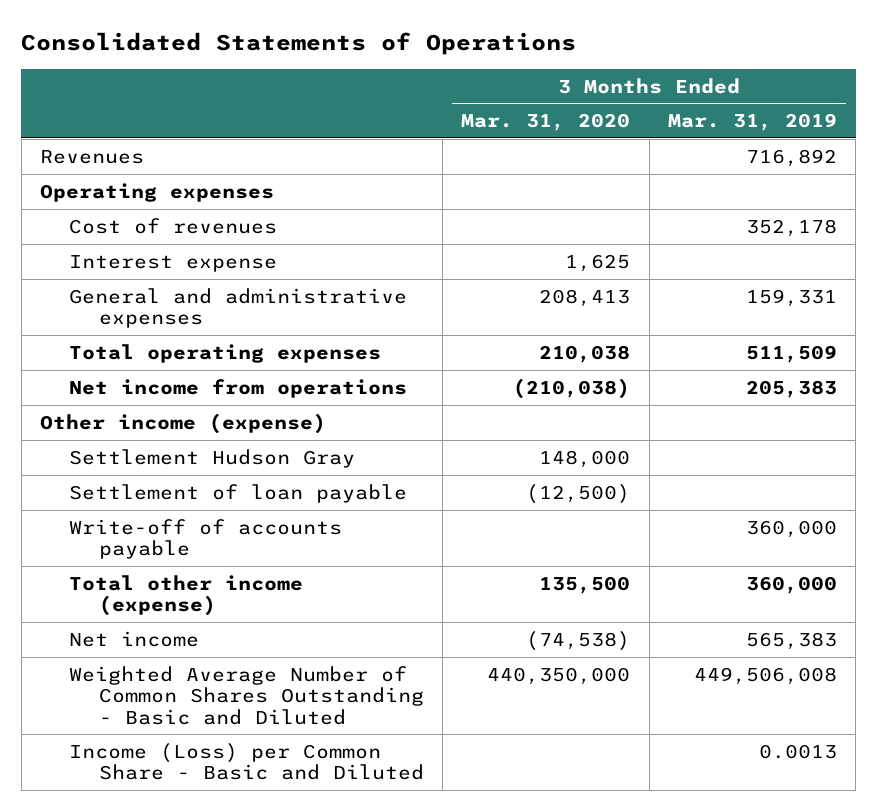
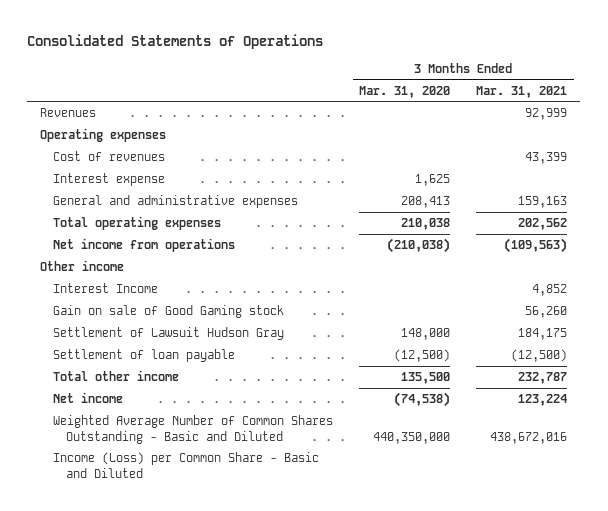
[667,113,837,132] Mar. 31, 2019 -> none
none -> [476,85,568,98] Mar. 31, 2021
[39,412,326,434] Other income (expense) -> [40,260,125,272] Other income
none -> [52,283,158,294] Interest Income
none -> [52,305,284,319] Gain on sale of Good Gaming stock
[69,448,356,468] Settlement Hudson Gray -> [52,327,284,341] Settlement of Lawsuit Hudson Gray
[69,518,343,560] Write-off of accounts payable -> none
[69,574,304,617] Total other income (expense) -> [52,370,179,382] Total other income

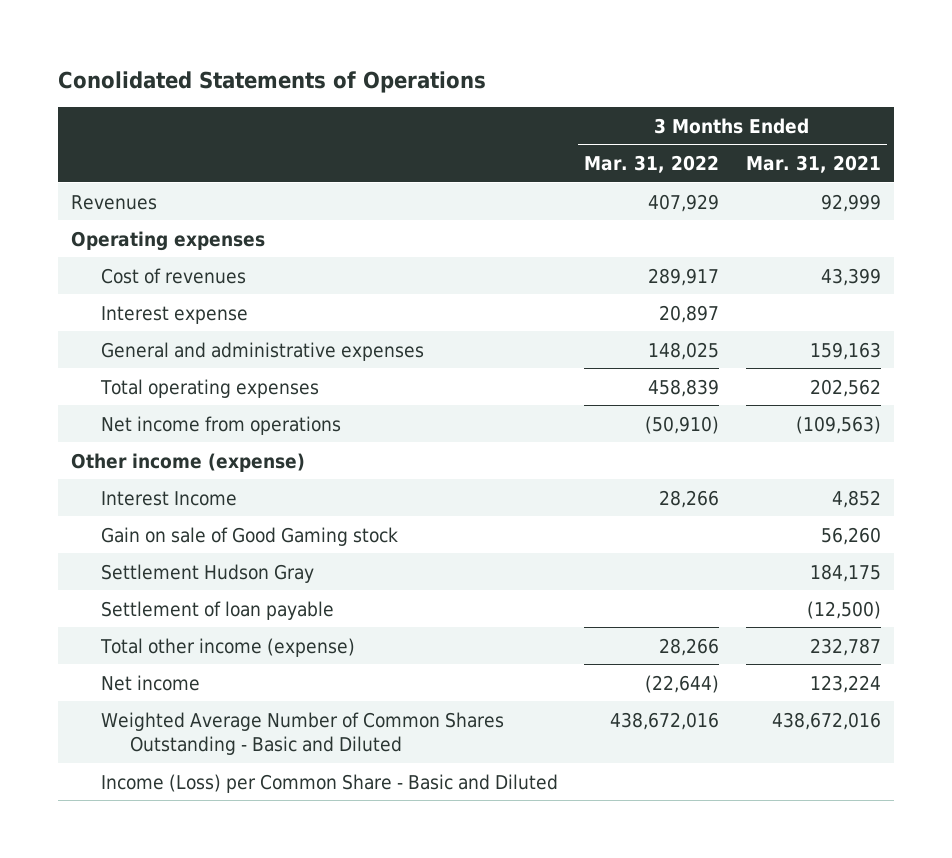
[27,33,324,49] Consolidated Statements of Operations -> [58,70,487,93] Conolidated Statements of Operations
[359,85,451,98] Mar. 31, 2020 -> none
none -> [584,154,720,173] Mar. 31, 2022
[40,260,125,272] Other income -> [71,452,306,472] Other income (expense)
[52,327,284,341] Settlement of Lawsuit Hudson Gray -> [100,563,314,583] Settlement Hudson Gray
[52,370,179,382] Total other income -> [99,637,355,657] Total other income (expense)

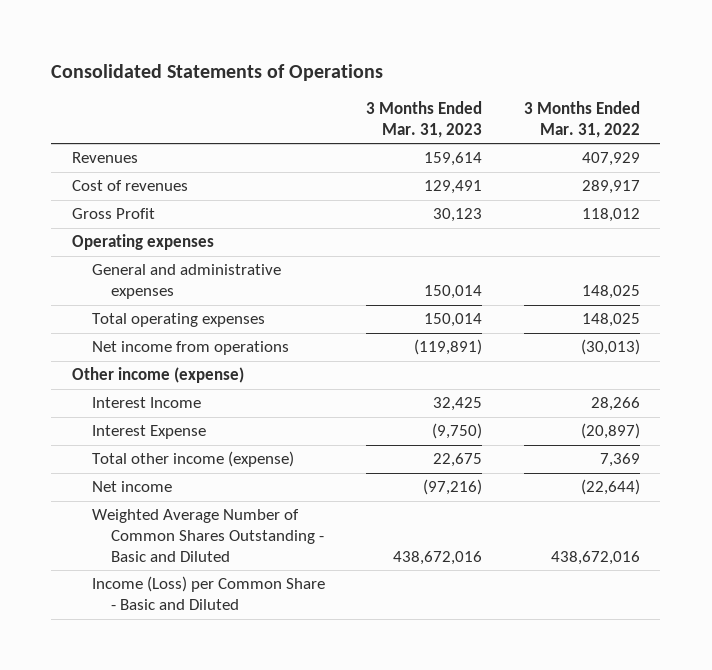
[58,70,487,93] Conolidated Statements of Operations -> [51,63,384,81] Consolidated Statements of Operations
[745,154,881,173] Mar. 31, 2021 -> none
none -> [366,101,483,138] 3 Months Ended Mar. 31, 2023
[100,305,248,324] Interest expense -> none
none -> [72,208,156,220] Gross Profit
[71,230,266,251] Operating expenses -> [72,234,215,251] Operating expenses
[648,378,720,397] 458,839 -> [581,313,640,328] 148,025
[645,415,720,434] (50,910) -> [580,339,640,356] (30,013)
[100,526,398,546] Gain on sale of Good Gaming stock -> none
[100,563,314,583] Settlement Hudson Gray -> none
[100,600,334,620] Settlement of loan payable -> none
none -> [91,425,206,440] Interest Expense
[659,637,720,656] 28,266 -> [599,453,640,468] 7,369

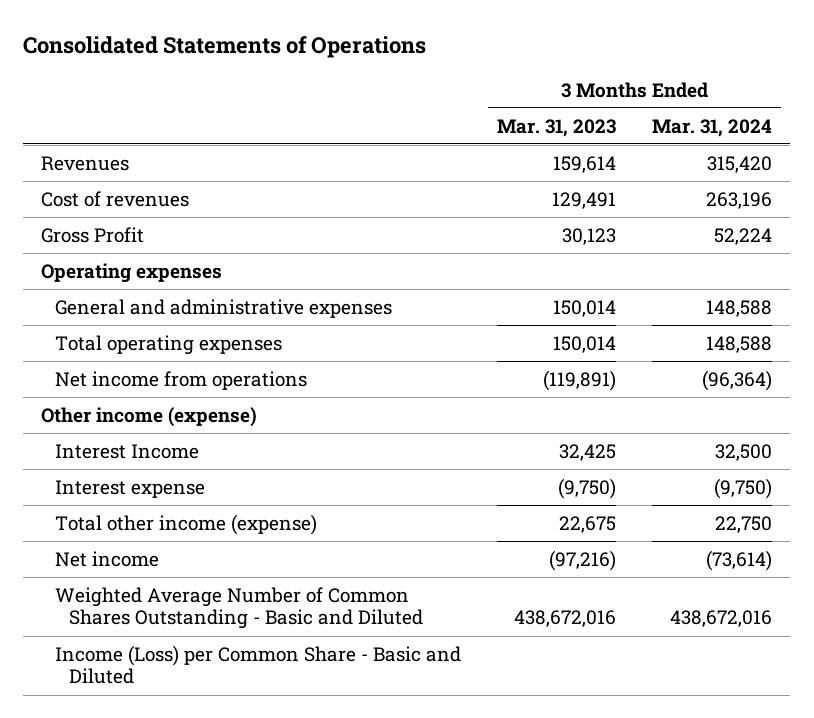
[523,101,640,138] 3 Months Ended Mar. 31, 2022 -> none
none -> [652,118,773,137] Mar. 31, 2024
[91,425,206,440] Interest Expense -> [55,479,206,498] Interest expense

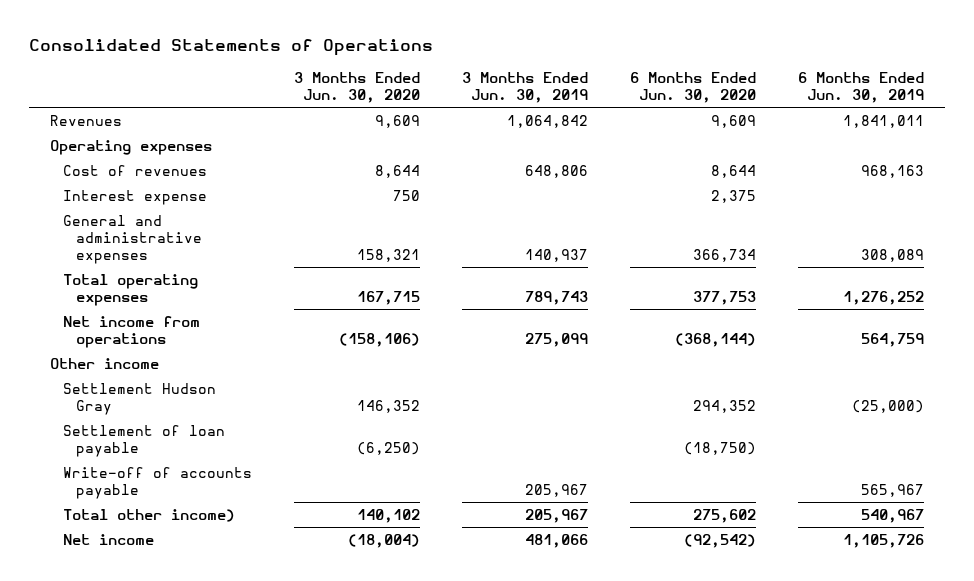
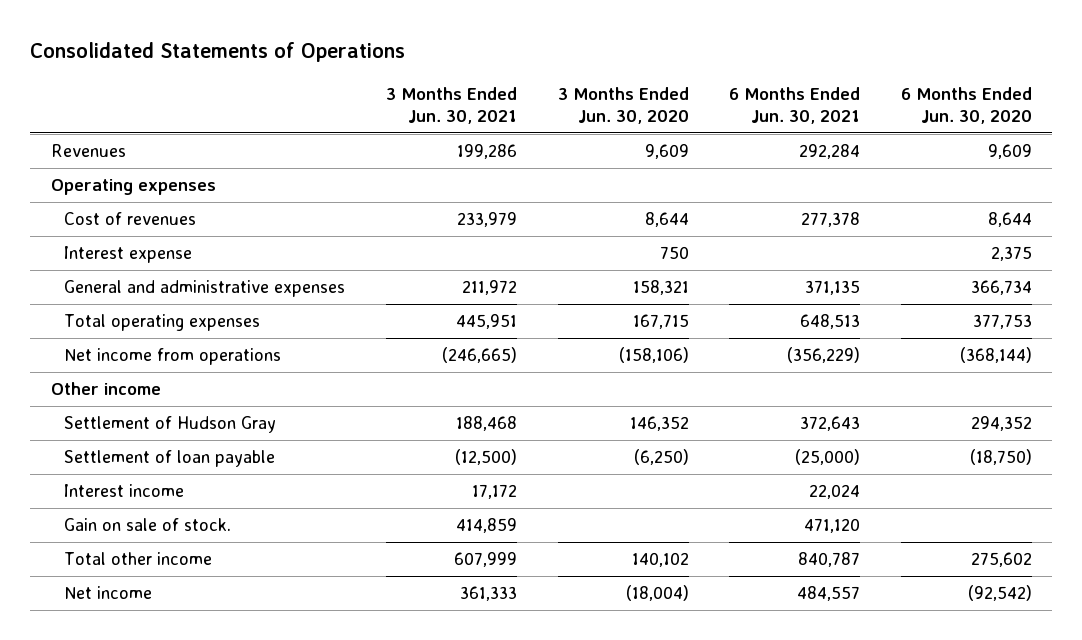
[461,72,588,104] 3 Months Ended Jun. 30, 2019 -> none
[798,72,925,104] 6 Months Ended Jun. 30, 2019 -> none
none -> [385,86,517,124] 3 Months Ended Jun. 30, 2021
none -> [729,86,861,124] 6 Months Ended Jun. 30, 2021
[62,382,216,415] Settlement Hudson Gray -> [64,416,277,434] Settlement of Hudson Gray
[62,466,252,499] Write-off of accounts payable -> none
none -> [64,484,185,498] Interest income
none -> [64,518,232,532] Gain on sale of stock.
[62,508,235,522] Total other income) -> [64,552,213,566] Total other income

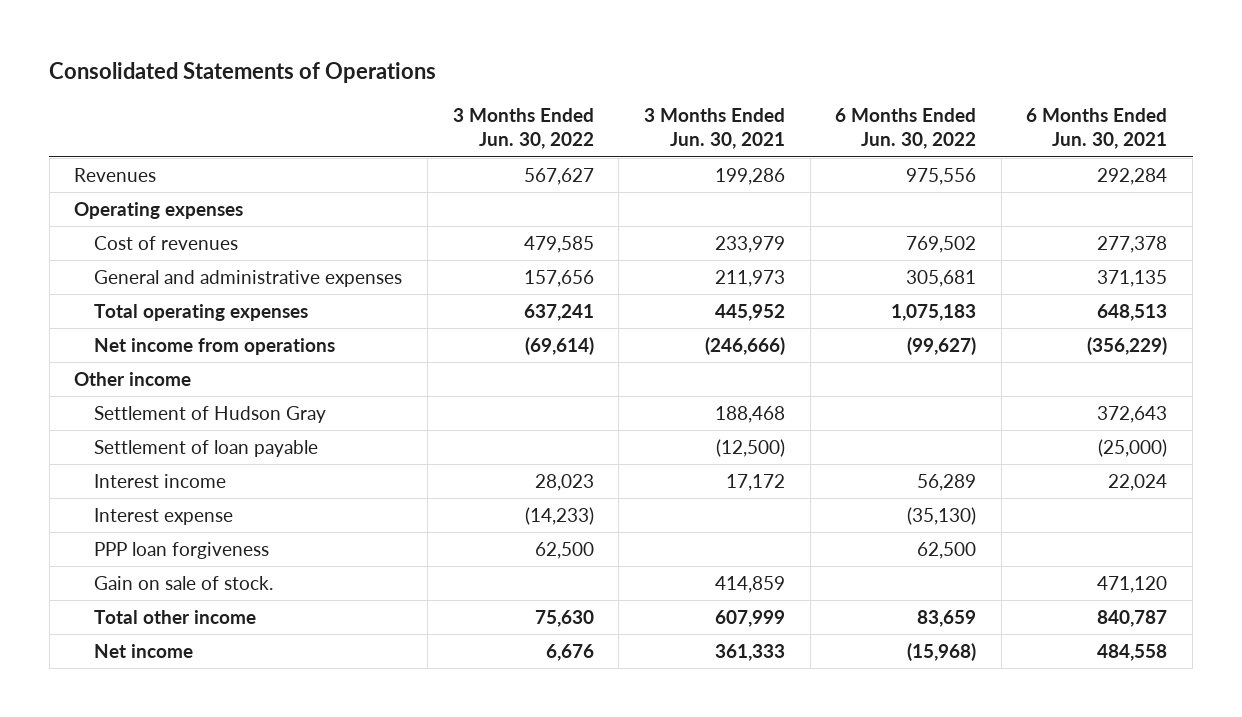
[557,86,689,124] 3 Months Ended Jun. 30, 2020 -> none
[900,86,1032,124] 6 Months Ended Jun. 30, 2020 -> none
none -> [452,108,594,150] 3 Months Ended Jun. 30, 2022
none -> [835,108,977,150] 6 Months Ended Jun. 30, 2022
[461,280,517,296] 211,972 -> [714,270,785,288] 211,973
[455,314,517,330] 445,951 -> [714,304,785,322] 445,952
[441,347,517,364] (246,665) -> [704,337,785,356] (246,666)
[64,246,193,264] Interest expense -> [94,508,234,526] Interest expense
none -> [94,542,270,560] PPP loan forgiveness
[797,586,861,602] 484,557 -> [1097,644,1168,662] 484,558

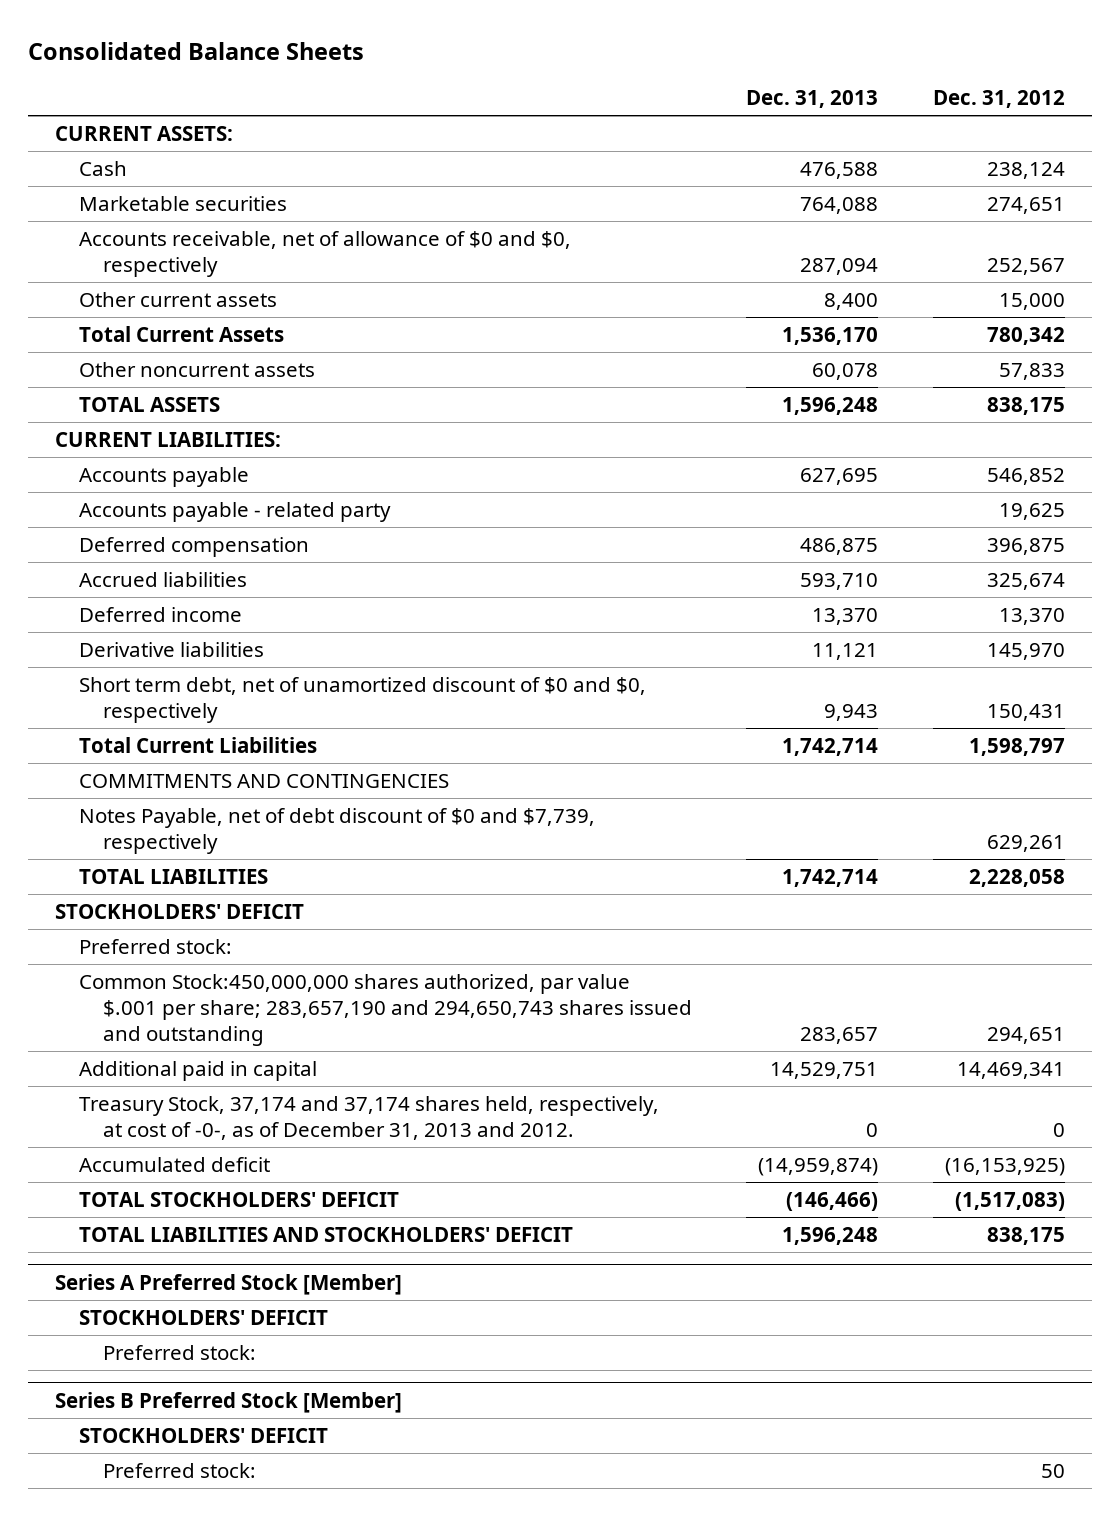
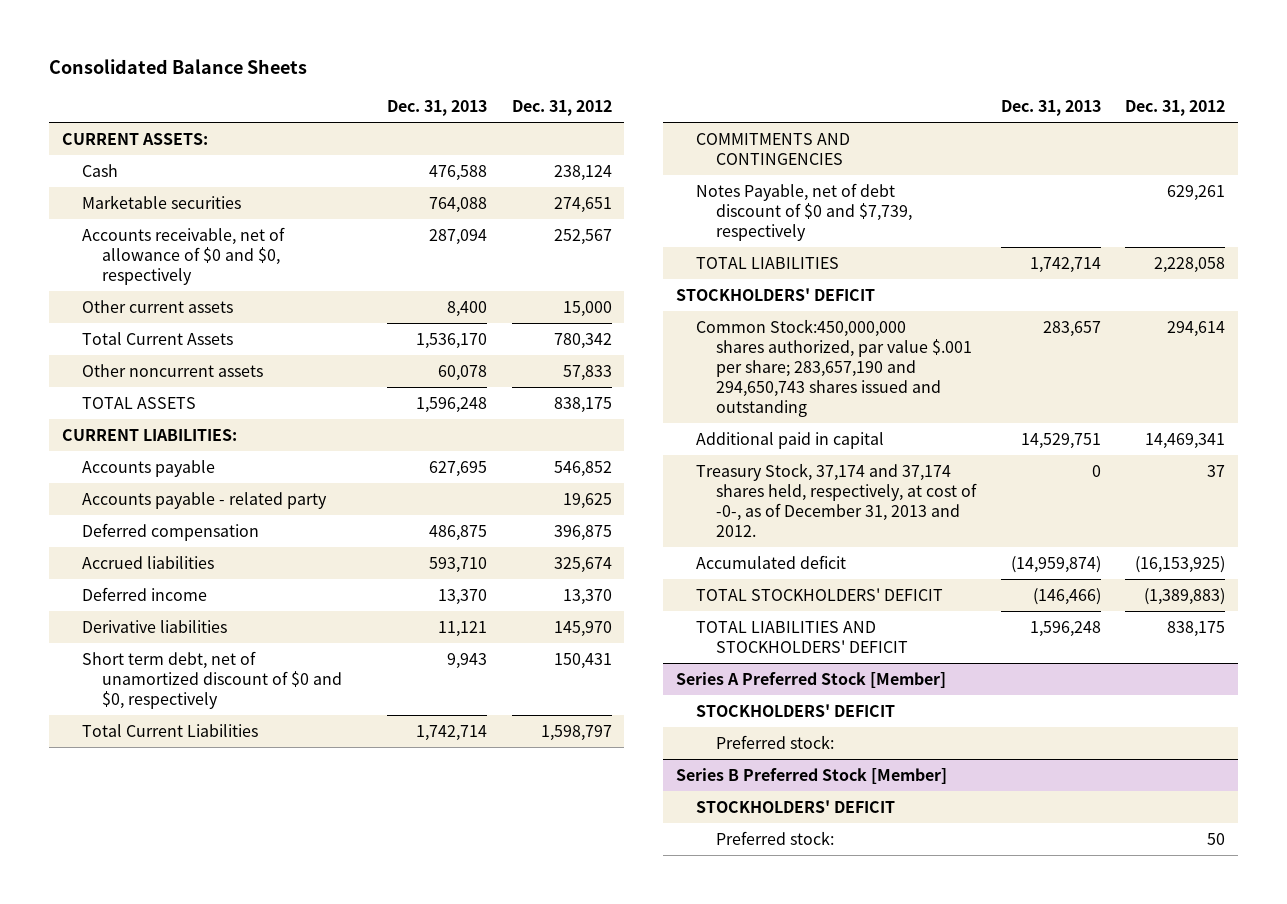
[79,939,233,955] Preferred stock: -> none
[986,1026,1065,1044] 294,651 -> [1167,320,1226,337] 294,614
[1052,1122,1065,1137] 0 -> [1207,464,1226,477] 37
[954,1192,1065,1212] (1,517,083) -> [1144,587,1226,605] (1,389,883)

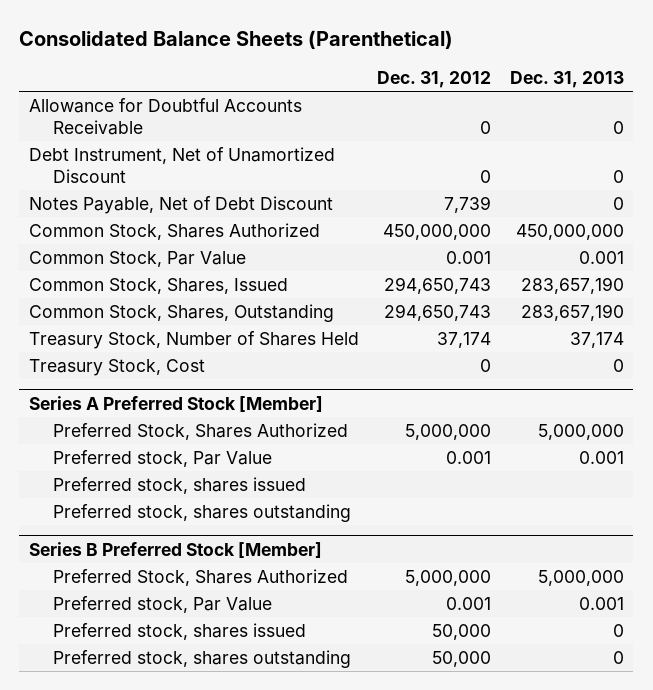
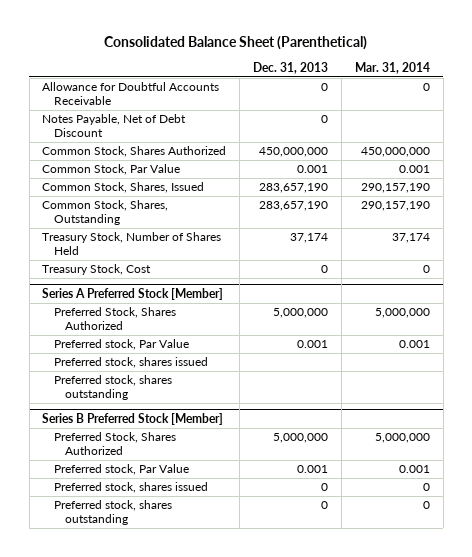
[19,30,454,50] Consolidated Balance Sheets (Parenthetical) -> [104,36,368,51] Consolidated Balance Sheet (Parenthetical)
[377,70,492,88] Dec. 31, 2012 -> none
none -> [355,61,431,74] Mar. 31, 2014
[28,146,335,183] Debt Instrument, Net of Unamortized Discount -> none

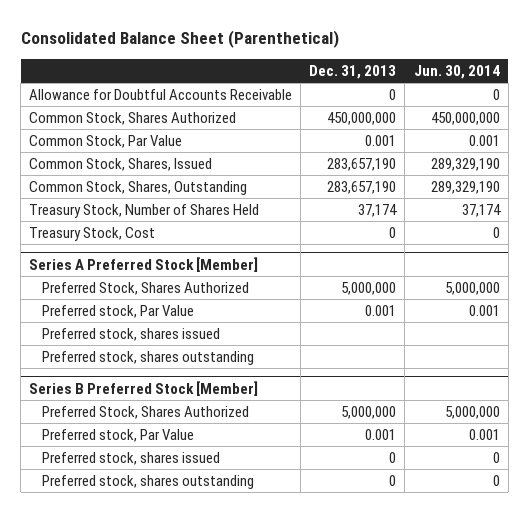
[355,61,431,74] Mar. 31, 2014 -> none
none -> [413,65,500,80] Jun. 30, 2014
[42,114,187,138] Notes Payable, Net of Debt Discount -> none

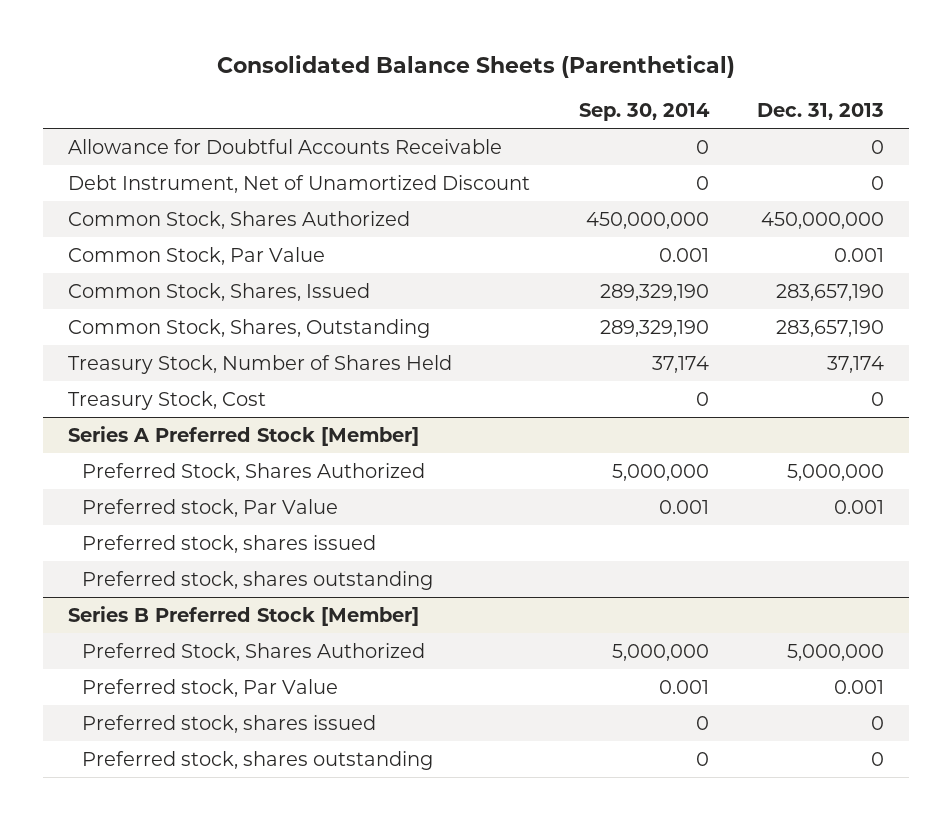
[20,30,339,49] Consolidated Balance Sheet (Parenthetical) -> [217,55,736,79] Consolidated Balance Sheets (Parenthetical)
[413,65,500,80] Jun. 30, 2014 -> none
none -> [578,103,710,122] Sep. 30, 2014
none -> [67,174,530,193] Debt Instrument, Net of Unamortized Discount

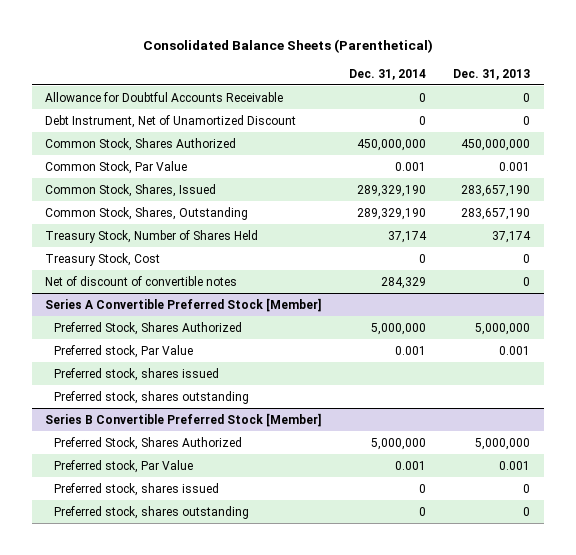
[578,103,710,122] Sep. 30, 2014 -> none
none -> [348,68,426,80] Dec. 31, 2014
none -> [45,275,238,286] Net of discount of convertible notes
[67,425,419,446] Series A Preferred Stock [Member] -> [45,297,322,312] Series A Convertible Preferred Stock [Member]
[67,605,419,626] Series B Preferred Stock [Member] -> [45,412,322,427] Series B Convertible Preferred Stock [Member]

